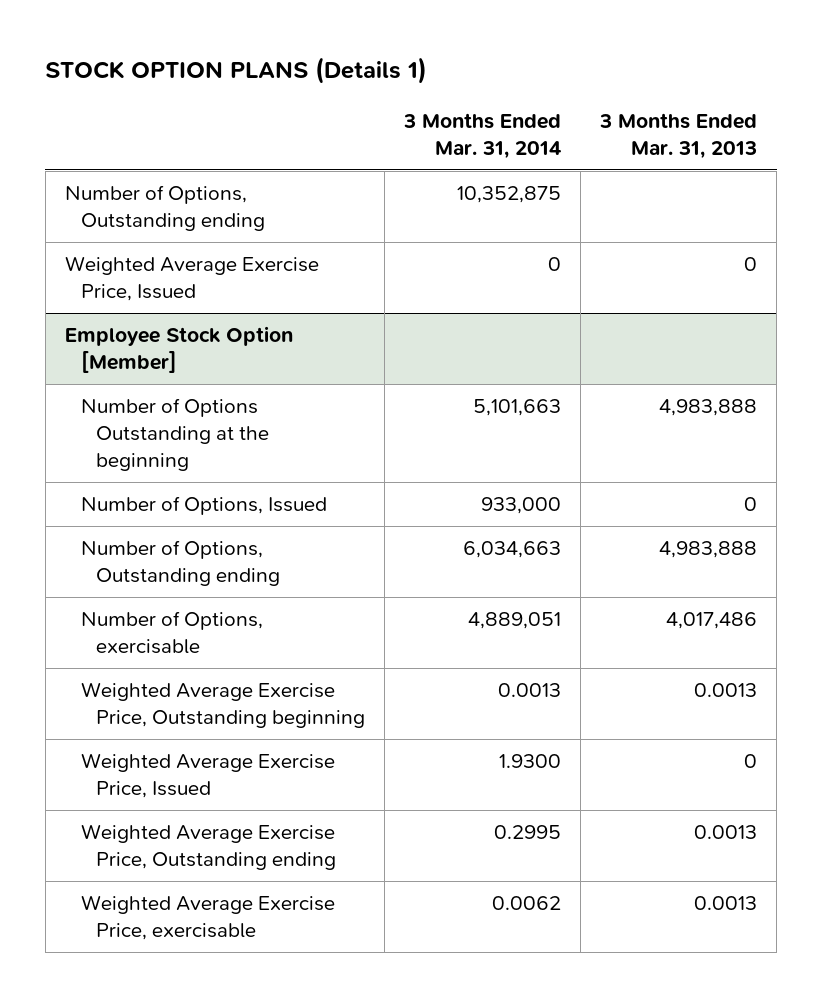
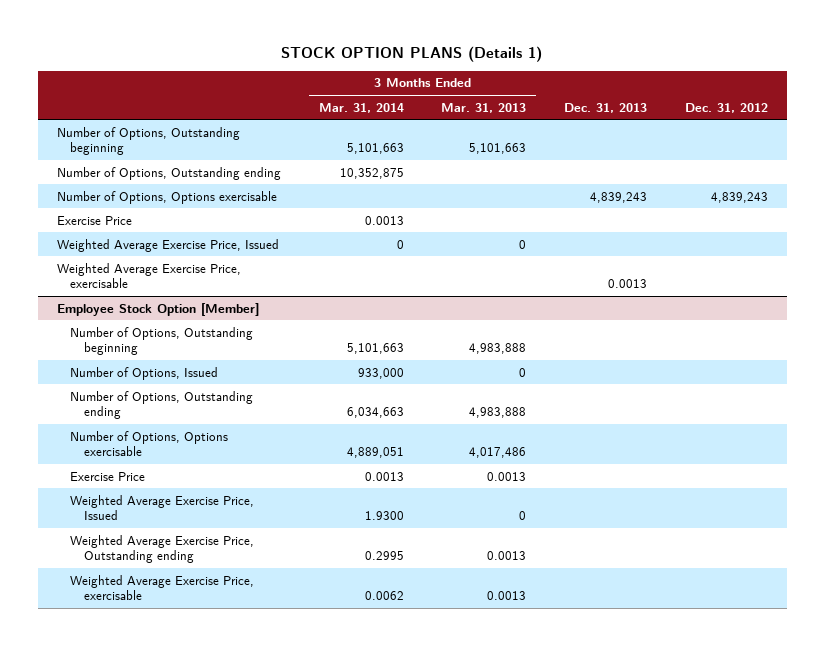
none -> [564,102,648,113] Dec. 31, 2013
none -> [685,102,769,113] Dec. 31, 2012
none -> [56,126,240,156] Number of Options, Outstanding beginning
none -> [56,190,277,204] Number of Options, Options exercisable
none -> [56,215,132,225] Exercise Price
none -> [56,262,241,289] Weighted Average Exercise Price, exercisable
[80,397,270,472] Number of Options Outstanding at the beginning -> [70,326,254,356] Number of Options, Outstanding beginning
[80,610,263,655] Number of Options, exercisable -> [70,430,229,457] Number of Options, Options exercisable
[80,681,366,729] Weighted Average Exercise Price, Outstanding beginning -> [70,471,146,481] Exercise Price

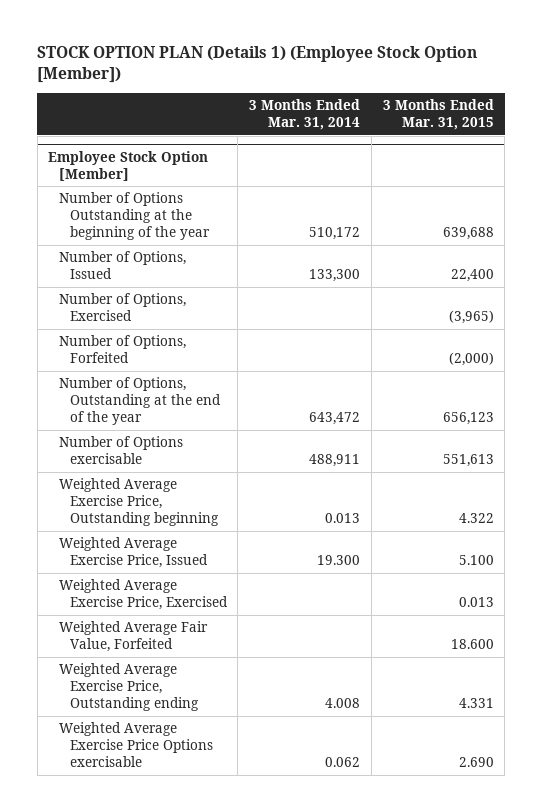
[281,45,543,62] STOCK OPTION PLANS (Details 1) -> [37,46,478,84] STOCK OPTION PLAN (Details 1) (Employee Stock Option [Member])
[441,102,527,113] Mar. 31, 2013 -> none
[564,102,648,113] Dec. 31, 2013 -> none
[685,102,769,113] Dec. 31, 2012 -> none
none -> [382,98,494,131] 3 Months Ended Mar. 31, 2015
[56,126,240,156] Number of Options, Outstanding beginning -> none
[56,166,281,180] Number of Options, Outstanding ending -> none
[56,190,277,204] Number of Options, Options exercisable -> none
[56,215,132,225] Exercise Price -> none
[56,238,279,252] Weighted Average Exercise Price, Issued -> none
[56,262,241,289] Weighted Average Exercise Price, exercisable -> none
[70,326,254,356] Number of Options, Outstanding beginning -> [59,192,210,241] Number of Options Outstanding at the beginning of the year
[346,343,404,355] 5,101,663 -> [309,227,361,241] 510,172
[357,367,404,379] 933,000 -> [309,269,361,283] 133,300
none -> [59,293,187,322] Number of Options, Exercised
none -> [59,335,187,364] Number of Options, Forfeited
[70,390,254,420] Number of Options, Outstanding ending -> [59,377,221,426] Number of Options, Outstanding at the end of the year
[346,407,404,419] 6,034,663 -> [309,412,361,426] 643,472
[70,430,229,457] Number of Options, Options exercisable -> [59,436,184,465] Number of Options exercisable
[346,447,404,459] 4,889,051 -> [309,454,361,468] 488,911
[70,471,146,481] Exercise Price -> [59,478,219,527] Weighted Average Exercise Price, Outstanding beginning
[364,471,404,481] 0.0013 -> [325,513,361,524] 0.013
[364,511,404,521] 1.9300 -> [317,555,361,566] 19.300
none -> [59,579,228,611] Weighted Average Exercise Price, Exercised
none -> [59,621,209,653] Weighted Average Fair Value, Forfeited
[364,551,404,561] 0.2995 -> [325,698,361,709] 4.008
[70,574,255,601] Weighted Average Exercise Price, exercisable -> [59,722,213,768] Weighted Average Exercise Price Options exercisable
[364,591,404,601] 0.0062 -> [325,757,361,768] 0.062

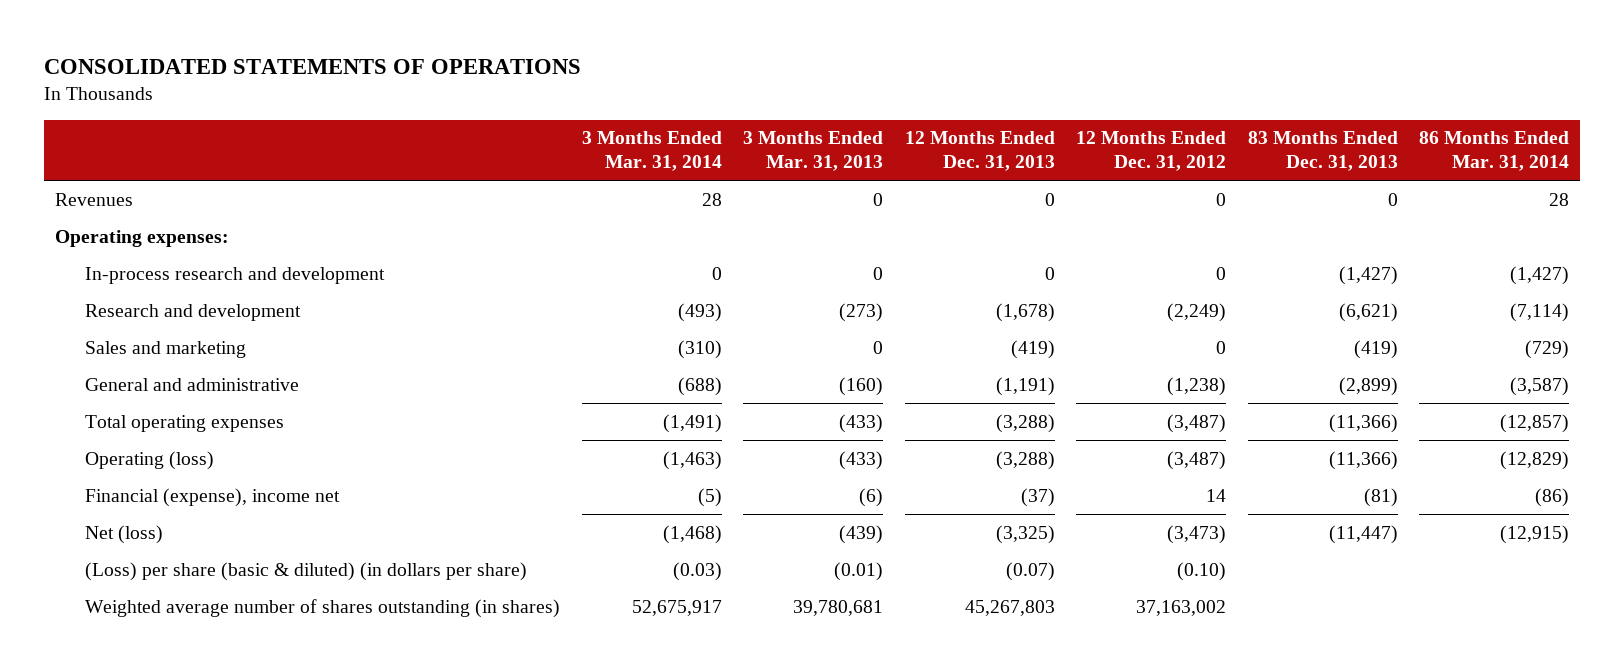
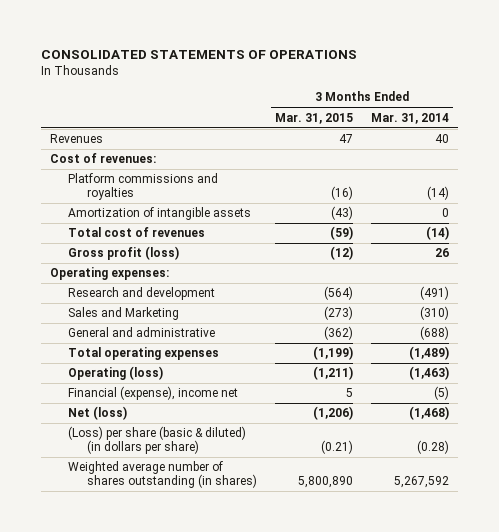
[743,131,884,172] 3 Months Ended Mar. 31, 2013 -> none
[904,131,1055,172] 12 Months Ended Dec. 31, 2013 -> none
[1076,131,1227,172] 12 Months Ended Dec. 31, 2012 -> none
[1247,131,1398,172] 83 Months Ended Dec. 31, 2013 -> none
[1419,131,1570,172] 86 Months Ended Mar. 31, 2014 -> none
none -> [275,112,354,124] Mar. 31, 2015
[701,192,722,206] 28 -> [434,134,449,144] 40
none -> [49,153,156,164] Cost of revenues:
none -> [68,173,219,201] Platform commissions and royalties
none -> [68,207,252,221] Amortization of intangible assets
none -> [68,227,206,238] Total cost of revenues
none -> [68,246,180,261] Gross profit (loss)
[85,266,386,284] In-process research and development -> none
[677,302,722,322] (493) -> [419,286,449,301] (491)
[85,340,247,358] Sales and marketing -> [68,307,180,321] Sales and Marketing
[662,413,722,433] (1,491) -> [408,346,449,361] (1,489)
[672,561,722,581] (0.03) -> [416,440,449,455] (0.28)
[631,599,722,616] 52,675,917 -> [393,476,449,489] 5,267,592

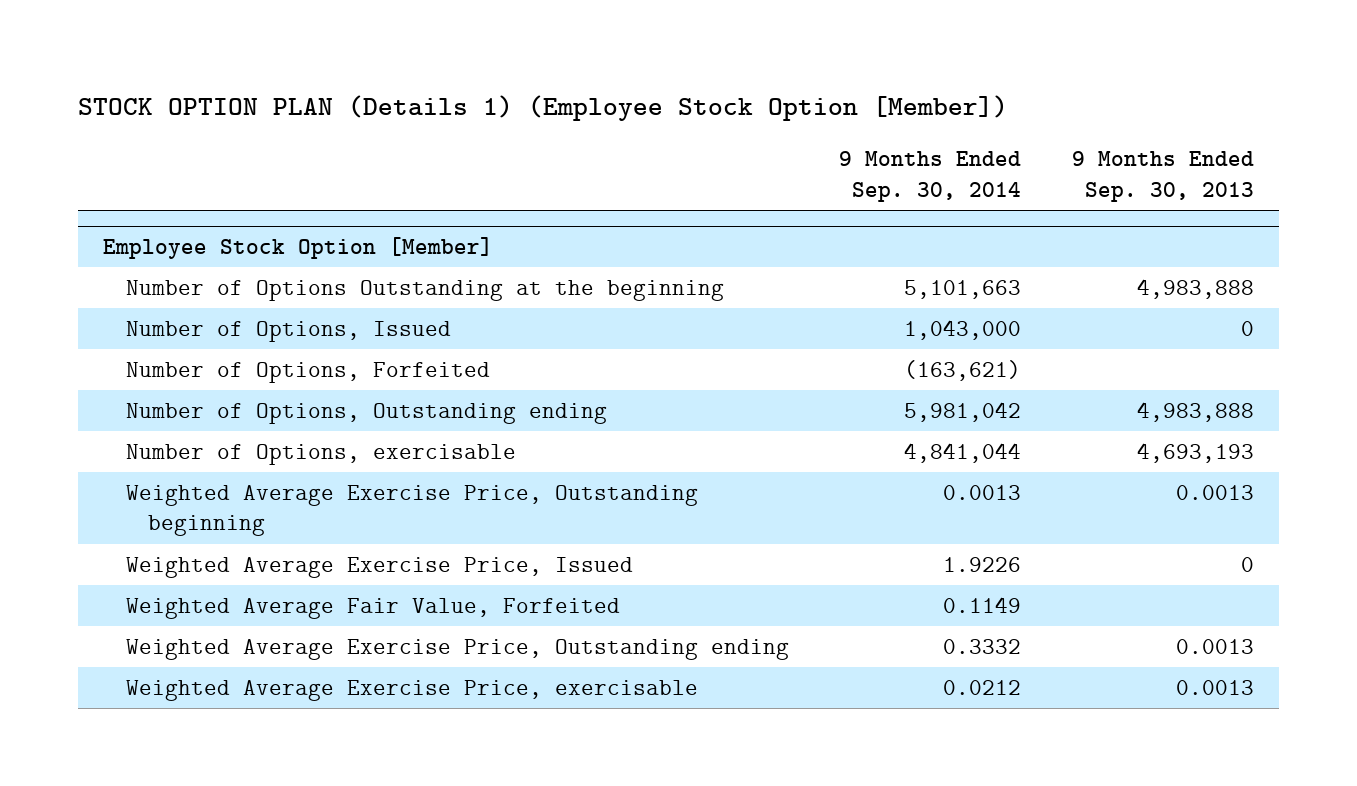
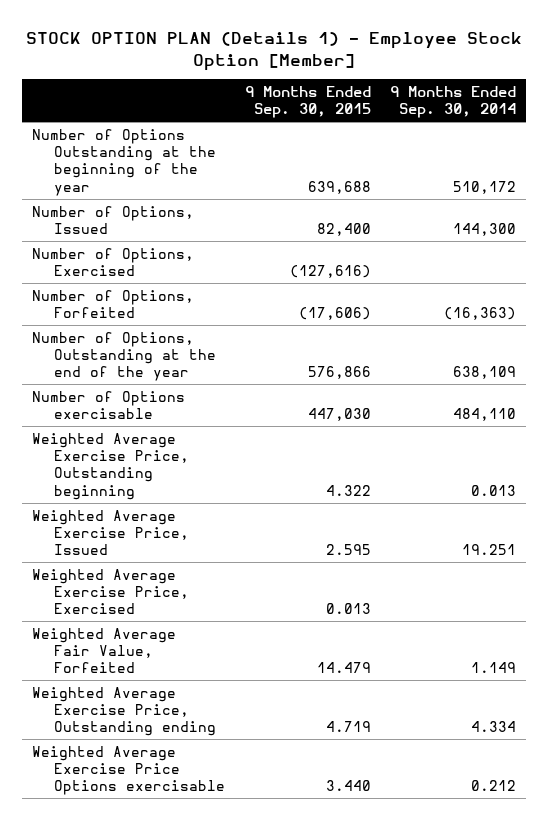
[77,94,1008,121] STOCK OPTION PLAN (Details 1) (Employee Stock Option [Member]) -> [26,31,523,71] STOCK OPTION PLAN (Details 1) - Employee Stock Option [Member]
[1072,151,1255,202] 9 Months Ended Sep. 30, 2013 -> none
none -> [244,86,371,119] 9 Months Ended Sep. 30, 2015
[103,237,494,260] Employee Stock Option [Member] -> none
[125,279,724,301] Number of Options Outstanding at the beginning -> [32,128,217,196] Number of Options Outstanding at the beginning of the year
[904,279,1022,299] 5,101,663 -> [453,180,517,194] 510,172
[904,319,1022,340] 1,043,000 -> [453,222,517,236] 144,300
none -> [32,247,195,276] Number of Options, Exercised
[904,359,1022,381] (163,621) -> [444,306,517,320] (16,363)
[125,402,607,424] Number of Options, Outstanding ending -> [32,331,217,382] Number of Options, Outstanding at the end of the year
[904,401,1022,422] 5,981,042 -> [453,366,517,380] 638,109
[125,443,516,465] Number of Options, exercisable -> [32,390,186,419] Number of Options exercisable
[904,442,1022,463] 4,841,044 -> [453,407,517,421] 484,110
[943,484,1022,500] 0.0013 -> [471,484,517,496] 0.013
[943,556,1022,572] 1.9226 -> [462,544,517,556] 19.251
none -> [32,568,190,615] Weighted Average Exercise Price, Exercised
[943,596,1022,613] 0.1149 -> [471,662,517,674] 1.149
[943,638,1022,654] 0.3332 -> [471,721,517,733] 4.334
[125,679,698,701] Weighted Average Exercise Price, exercisable -> [32,745,226,796] Weighted Average Exercise Price Options exercisable
[943,679,1022,695] 0.0212 -> [471,780,517,792] 0.212

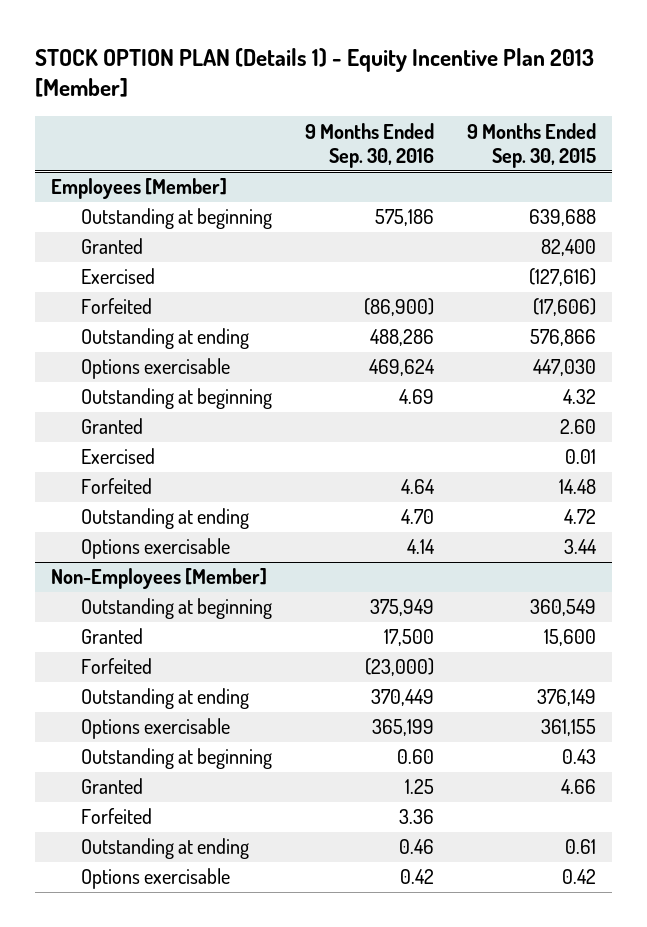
[26,31,523,71] STOCK OPTION PLAN (Details 1) - Employee Stock Option [Member] -> [34,47,594,98] STOCK OPTION PLAN (Details 1) - Equity Incentive Plan 2013 [Member]
[390,86,517,119] 9 Months Ended Sep. 30, 2014 -> none
none -> [304,122,434,168] 9 Months Ended Sep. 30, 2016
[32,509,190,556] Weighted Average Exercise Price, Issued -> none
none -> [51,178,228,200] Employees [Member]
[32,128,217,196] Number of Options Outstanding at the beginning of the year -> [80,208,272,230] Outstanding at beginning
[32,205,195,234] Number of Options, Issued -> [80,238,143,255] Granted
[32,247,195,276] Number of Options, Exercised -> [80,268,155,285] Exercised
[32,289,195,318] Number of Options, Forfeited -> [80,298,152,315] Forfeited
[32,331,217,382] Number of Options, Outstanding at the end of the year -> [80,328,249,350] Outstanding at ending
[32,390,186,419] Number of Options exercisable -> [80,358,230,380] Options exercisable
[32,432,190,500] Weighted Average Exercise Price, Outstanding beginning -> [80,388,272,410] Outstanding at beginning
[325,484,371,496] 4.322 -> [562,389,596,405] 4.32
none -> [80,418,143,435] Granted
[32,568,190,615] Weighted Average Exercise Price, Exercised -> [80,448,155,465] Exercised
[325,603,371,615] 0.013 -> [564,449,596,465] 0.01
[32,627,177,674] Weighted Average Fair Value, Forfeited -> [80,478,152,495] Forfeited
[316,662,371,674] 14.479 -> [558,479,596,495] 14.48
[32,686,217,737] Weighted Average Exercise Price, Outstanding ending -> [80,508,249,530] Outstanding at ending
[325,721,371,733] 4.719 -> [563,509,596,525] 4.72
[32,745,226,796] Weighted Average Exercise Price Options exercisable -> [80,538,230,560] Options exercisable
[325,780,371,792] 3.440 -> [563,539,597,555] 3.44
none -> [51,568,268,590] Non-Employees [Member]
none -> [80,598,272,620] Outstanding at beginning
none -> [80,628,143,645] Granted
none -> [80,658,152,675] Forfeited
none -> [80,688,249,710] Outstanding at ending
none -> [80,718,230,740] Options exercisable
none -> [80,748,272,770] Outstanding at beginning
none -> [80,778,143,795] Granted
none -> [80,808,152,825] Forfeited
none -> [80,838,249,860] Outstanding at ending
none -> [80,868,230,890] Options exercisable

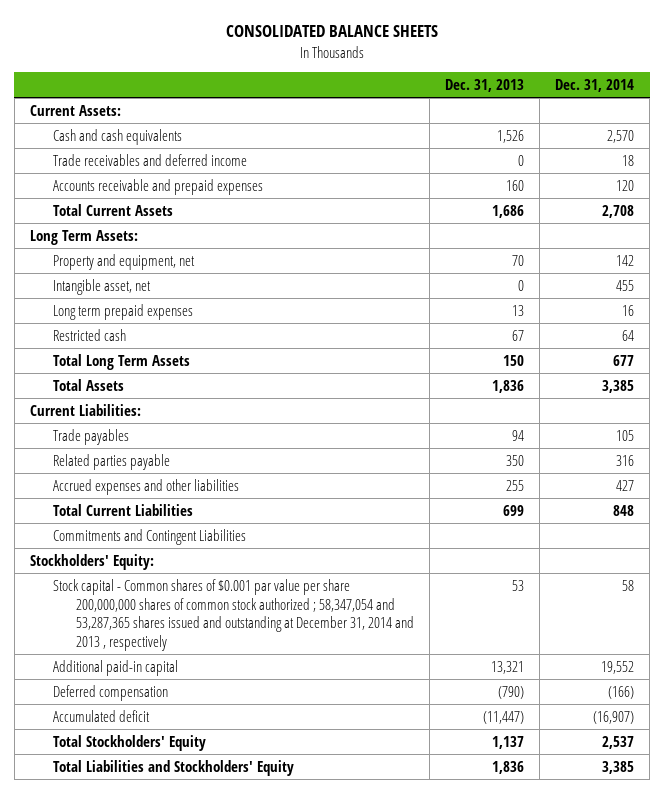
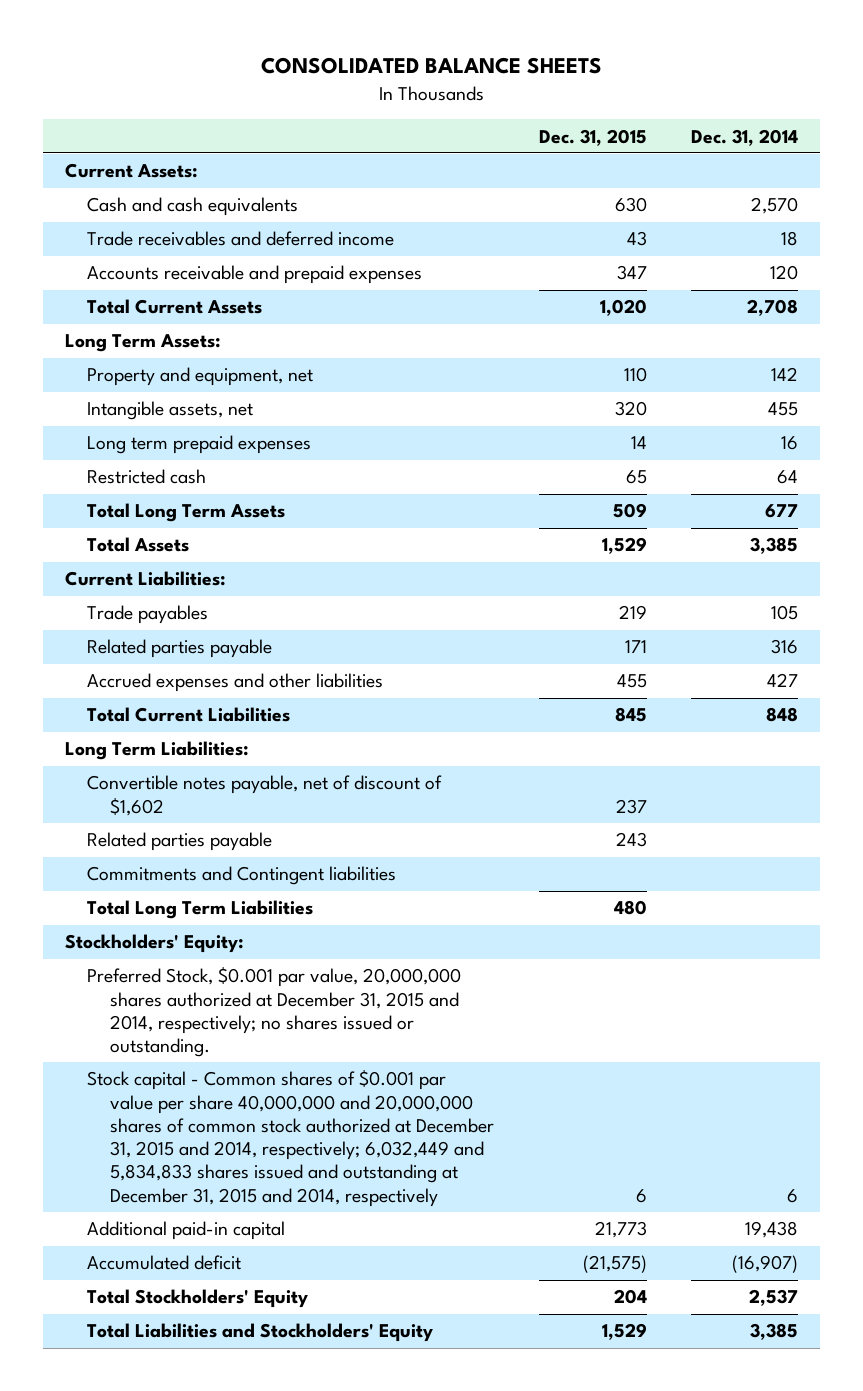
[445,79,525,93] Dec. 31, 2013 -> none
none -> [538,128,647,146] Dec. 31, 2015
[53,278,152,295] Intangible asset, net -> [87,401,254,421] Intangible assets, net
none -> [64,741,249,761] Long Term Liabilities:
none -> [87,775,443,816] Convertible notes payable, net of discount of $1,602
none -> [87,832,273,852] Related parties payable
[53,528,247,545] Commitments and Contingent Liabilities -> [87,866,397,886] Commitments and Contingent liabilities
none -> [87,900,314,920] Total Long Term Liabilities
[53,684,169,701] Deferred compensation -> none
none -> [87,967,462,1058] Preferred Stock, $0.001 par value, 20,000,000 shares authorized at December 31, 2015 and 2014, respectively; no shares issued or outstanding.
[53,578,415,651] Stock capital - Common shares of $0.001 par value per share 200,000,000 shares of common stock authorized ; 58,347,054 and 53,287,365 shares issued and outstanding at December 31, 2014 and 2013 , respectively -> [87,1070,495,1207] Stock capital - Common shares of $0.001 par value per share 40,000,000 and 20,000,000 shares of common stock authorized at December 31, 2015 and 2014, respectively; 6,032,449 and 5,834,833 shares issued and outstanding at December 31, 2015 and 2014, respectively
[622,579,635,591] 58 -> [787,1188,799,1203] 6
[601,660,635,674] 19,552 -> [745,1221,799,1239] 19,438

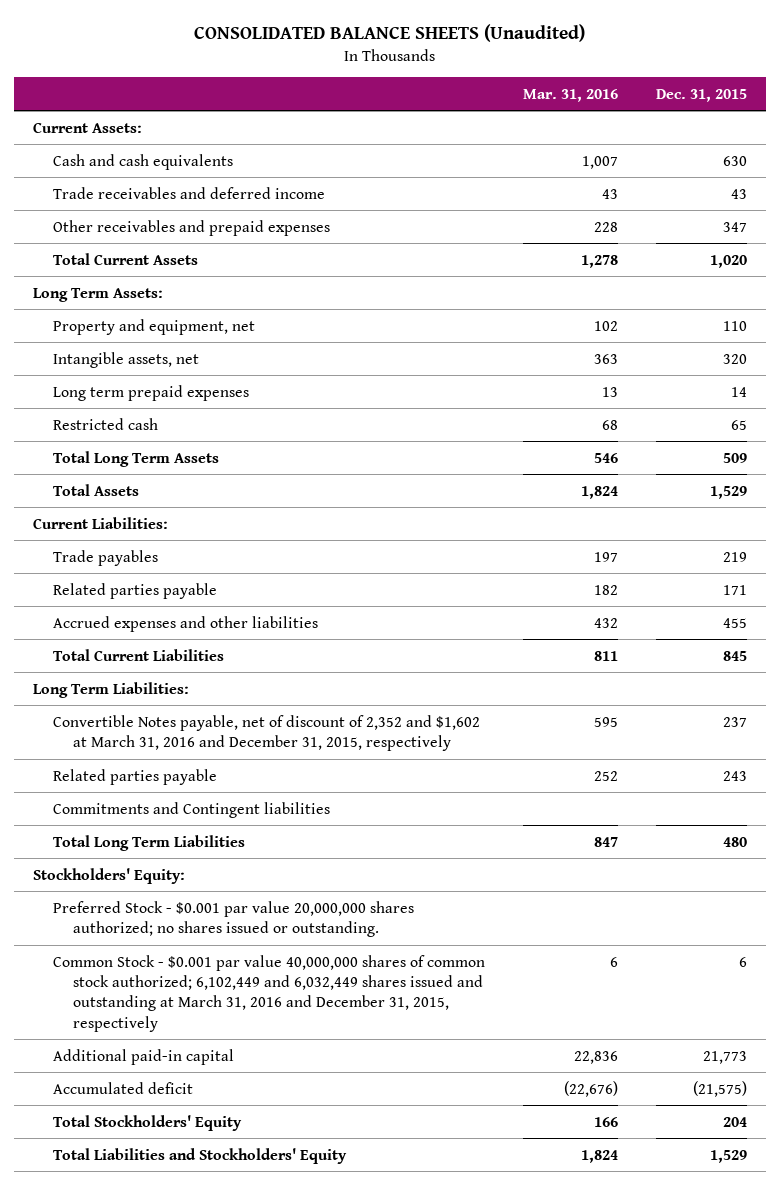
[260,57,602,75] CONSOLIDATED BALANCE SHEETS -> [194,24,586,43] CONSOLIDATED BALANCE SHEETS (Unaudited)
[691,128,799,146] Dec. 31, 2014 -> none
none -> [523,88,619,102] Mar. 31, 2016
[87,265,423,285] Accounts receivable and prepaid expenses -> [53,219,331,236] Other receivables and prepaid expenses
[87,775,443,816] Convertible notes payable, net of discount of $1,602 -> [53,714,481,751] Convertible Notes payable, net of discount of 2,352 and $1,602 at March 31, 2016 and December 31, 2015, respectively
[87,967,462,1058] Preferred Stock, $0.001 par value, 20,000,000 shares authorized at December 31, 2015 and 2014, respectively; no shares issued or outstanding. -> [53,900,415,937] Preferred Stock - $0.001 par value 20,000,000 shares authorized; no shares issued or outstanding.
[87,1070,495,1207] Stock capital - Common shares of $0.001 par value per share 40,000,000 and 20,000,000 shares of common stock authorized at December 31, 2015 and 2014, respectively; 6,032,449 and 5,834,833 shares issued and outstanding at December 31, 2015 and 2014, respectively -> [53,954,486,1032] Common Stock - $0.001 par value 40,000,000 shares of common stock authorized; 6,102,449 and 6,032,449 shares issued and outstanding at March 31, 2016 and December 31, 2015, respectively

